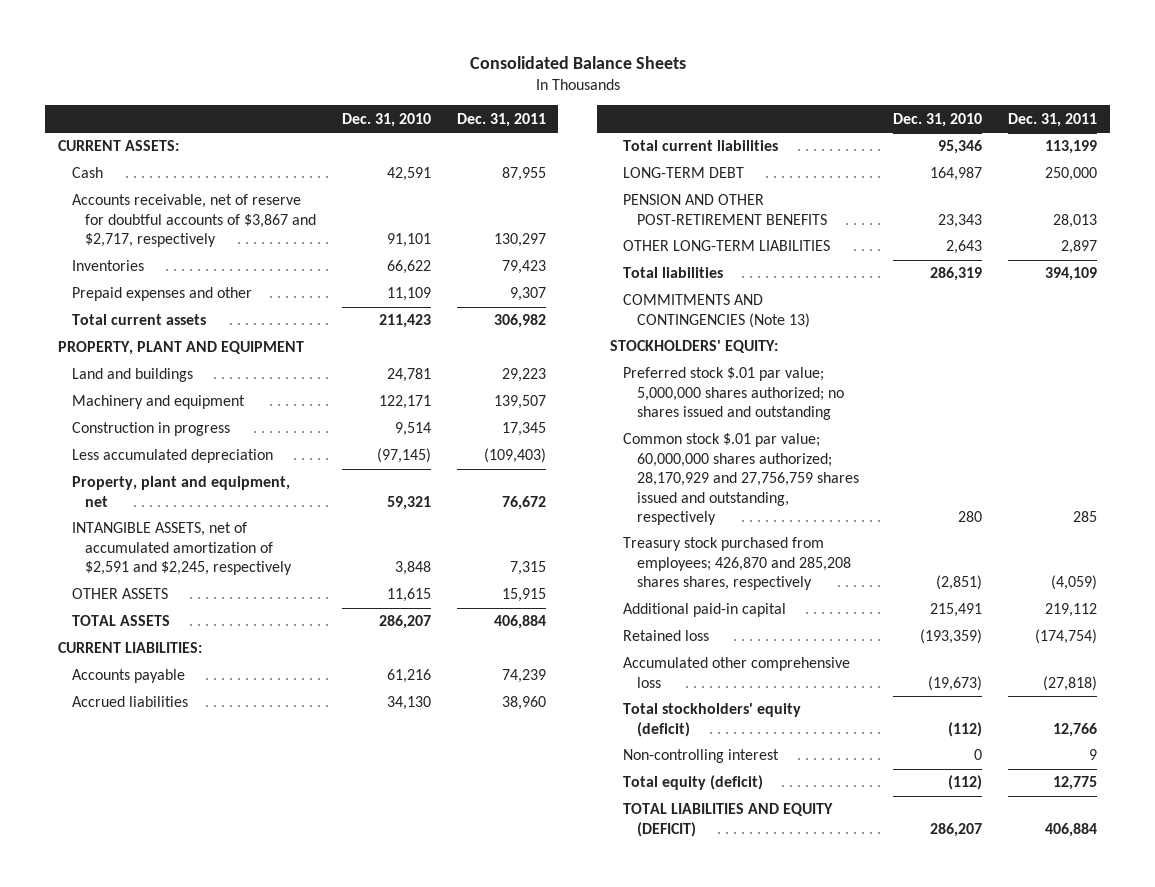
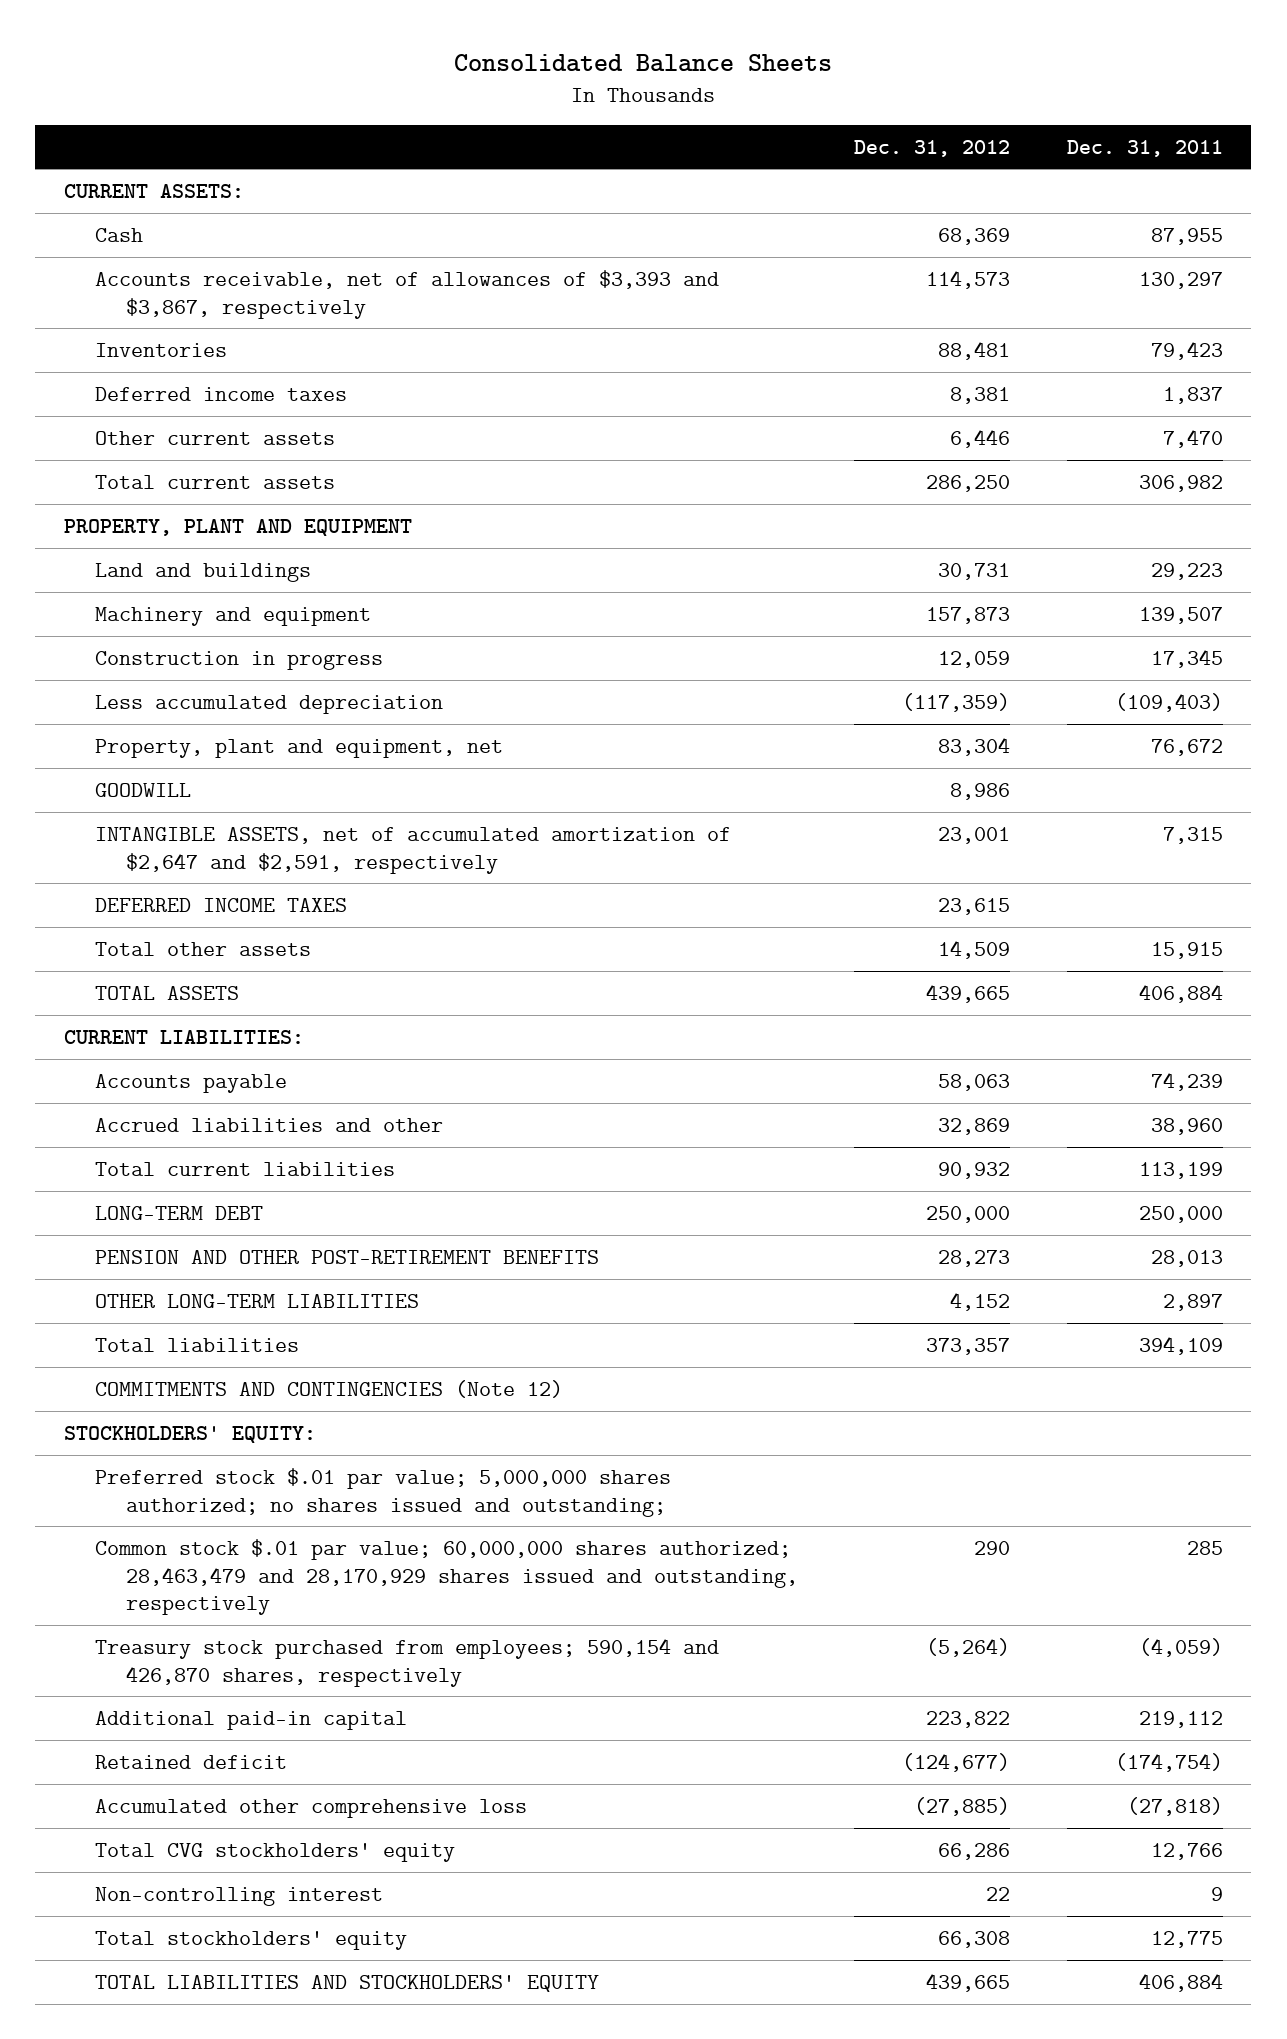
[342,112,432,127] Dec. 31, 2010 -> none
none -> [854,139,1011,157] Dec. 31, 2012
[71,194,317,248] Accounts receivable, net of reserve for doubtful accounts of $3,867 and $2,717, respectively -> [94,269,719,319] Accounts receivable, net of allowances of $3,393 and $3,867, respectively
[71,287,252,302] Prepaid expenses and other -> none
none -> [94,386,347,401] Deferred income taxes
none -> [94,430,335,445] Other current assets
none -> [94,782,191,797] GOODWILL
[71,522,293,576] INTANGIBLE ASSETS, net of accumulated amortization of $2,591 and $2,245, respectively -> [94,826,731,874] INTANGIBLE ASSETS, net of accumulated amortization of $2,647 and $2,591, respectively
none -> [94,897,347,912] DEFERRED INCOME TAXES
[71,588,168,600] OTHER ASSETS -> [94,941,311,956] Total other assets
[71,696,188,708] Accrued liabilities -> [94,1117,443,1132] Accrued liabilities and other
[623,294,810,328] COMMITMENTS AND CONTINGENCIES (Note 13) -> [94,1379,563,1398] COMMITMENTS AND CONTINGENCIES (Note 12)
[623,367,844,421] Preferred stock $.01 par value; 5,000,000 shares authorized; no shares issued and outstanding -> [94,1467,671,1517] Preferred stock $.01 par value; 5,000,000 shares authorized; no shares issued and outstanding;
[623,433,859,525] Common stock $.01 par value; 60,000,000 shares authorized; 28,170,929 and 27,756,759 shares issued and outstanding, respectively -> [94,1538,798,1616] Common stock $.01 par value; 60,000,000 shares authorized; 28,463,479 and 28,170,929 shares issued and outstanding, respectively
[623,537,851,591] Treasury stock purchased from employees; 426,870 and 285,208 shares shares, respectively -> [94,1637,719,1687] Treasury stock purchased from employees; 590,154 and 426,870 shares, respectively
[623,630,710,642] Retained loss -> [94,1754,287,1769] Retained deficit
[623,703,802,737] Total stockholders' equity (deficit) -> [94,1842,455,1862] Total CVG stockholders' equity
[623,775,764,791] Total equity (deficit) -> [94,1930,407,1950] Total stockholders' equity
[623,803,834,837] TOTAL LIABILITIES AND EQUITY (DEFICIT) -> [94,1974,599,1992] TOTAL LIABILITIES AND STOCKHOLDERS' EQUITY

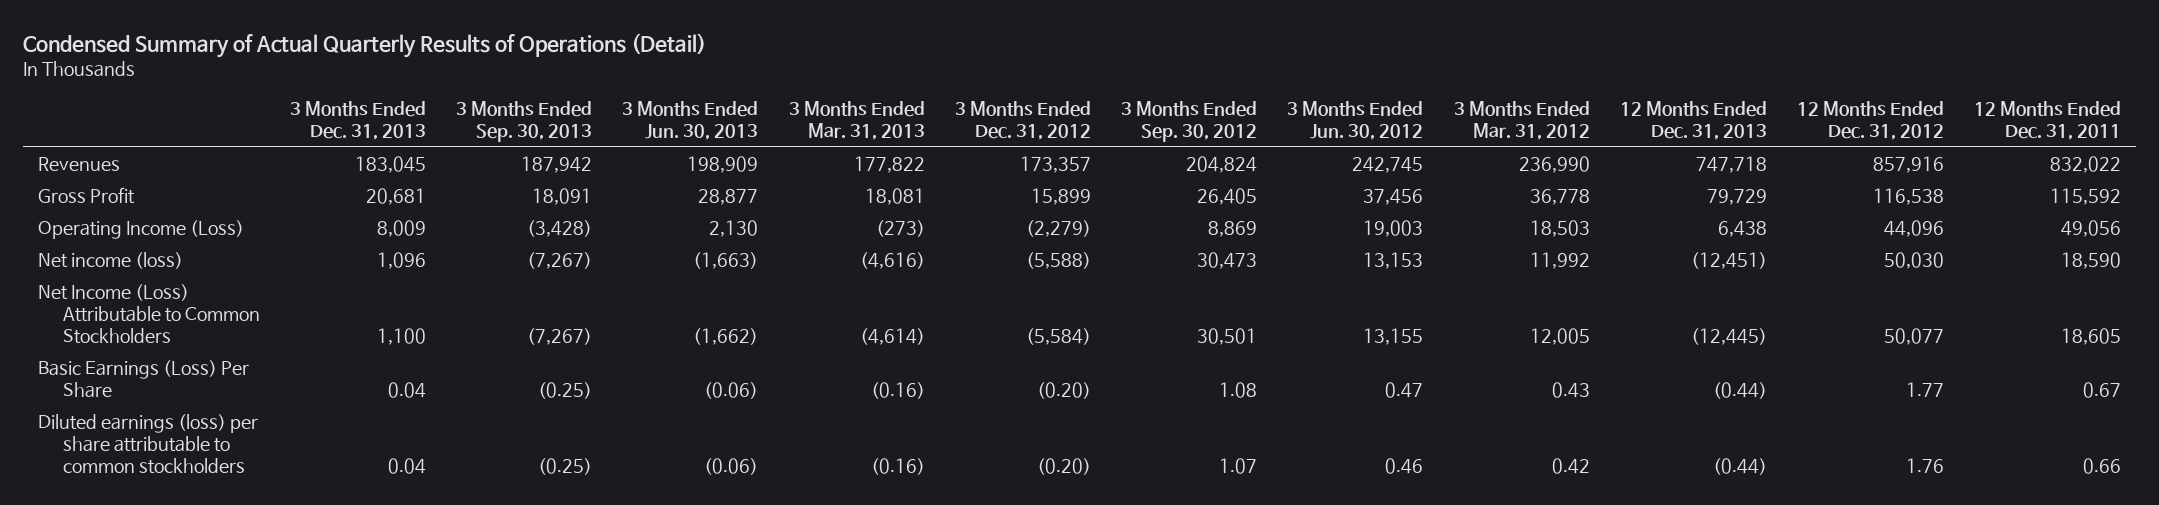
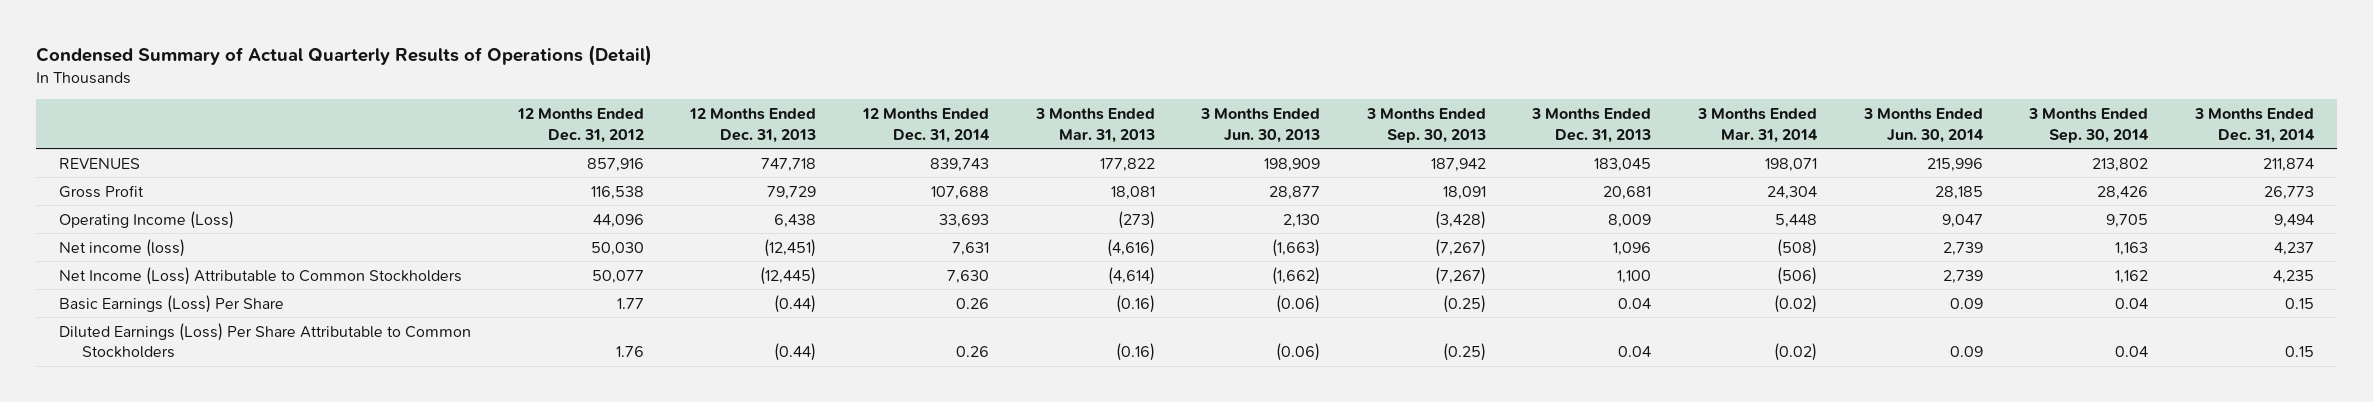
[954,101,1091,141] 3 Months Ended Dec. 31, 2012 -> none
[1121,101,1258,143] 3 Months Ended Sep. 30, 2012 -> none
[1287,101,1424,141] 3 Months Ended Jun. 30, 2012 -> none
[1453,101,1590,141] 3 Months Ended Mar. 31, 2012 -> none
[1974,101,2122,141] 12 Months Ended Dec. 31, 2011 -> none
none -> [861,107,990,143] 12 Months Ended Dec. 31, 2014
none -> [1697,107,1819,143] 3 Months Ended Mar. 31, 2014
none -> [1862,107,1984,143] 3 Months Ended Jun. 30, 2014
none -> [2028,107,2150,143] 3 Months Ended Sep. 30, 2014
none -> [2193,107,2315,143] 3 Months Ended Dec. 31, 2014
[37,157,120,172] Revenues -> [59,157,141,169] REVENUES
[37,414,258,475] Diluted earnings (loss) per share attributable to common stockholders -> [59,322,472,359] Diluted Earnings (Loss) Per Share Attributable to Common Stockholders

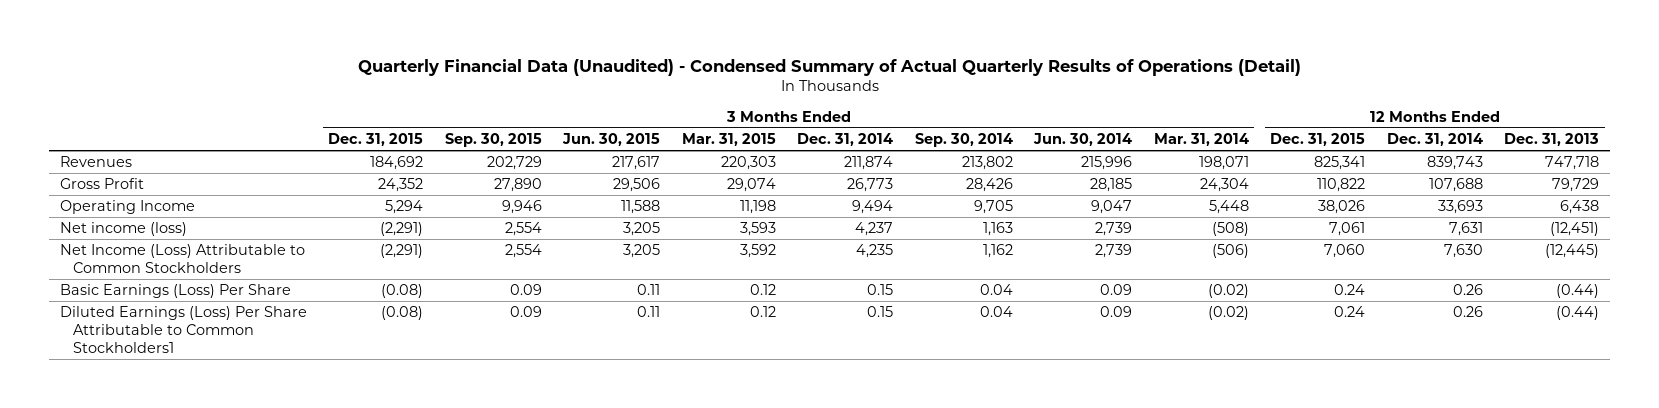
[35,44,652,66] Condensed Summary of Actual Quarterly Results of Operations (Detail) -> [357,58,1301,76] Quarterly Financial Data (Unaudited) - Condensed Summary of Actual Quarterly Results of Operations (Detail)
[516,107,644,143] 12 Months Ended Dec. 31, 2012 -> none
[1034,107,1155,143] 3 Months Ended Mar. 31, 2013 -> none
[1200,107,1321,143] 3 Months Ended Jun. 30, 2013 -> none
[1365,107,1486,143] 3 Months Ended Sep. 30, 2013 -> none
[1531,107,1652,143] 3 Months Ended Dec. 31, 2013 -> none
none -> [328,133,424,147] Dec. 31, 2015
none -> [444,133,542,148] Sep. 30, 2015
none -> [562,133,661,147] Jun. 30, 2015
none -> [681,133,776,147] Mar. 31, 2015
none -> [1270,133,1366,147] Dec. 31, 2015
[59,157,141,169] REVENUES -> [59,156,132,168] Revenues
[59,210,235,229] Operating Income (Loss) -> [59,200,195,215] Operating Income
[59,322,472,359] Diluted Earnings (Loss) Per Share Attributable to Common Stockholders -> [59,306,307,354] Diluted Earnings (Loss) Per Share Attributable to Common Stockholders1

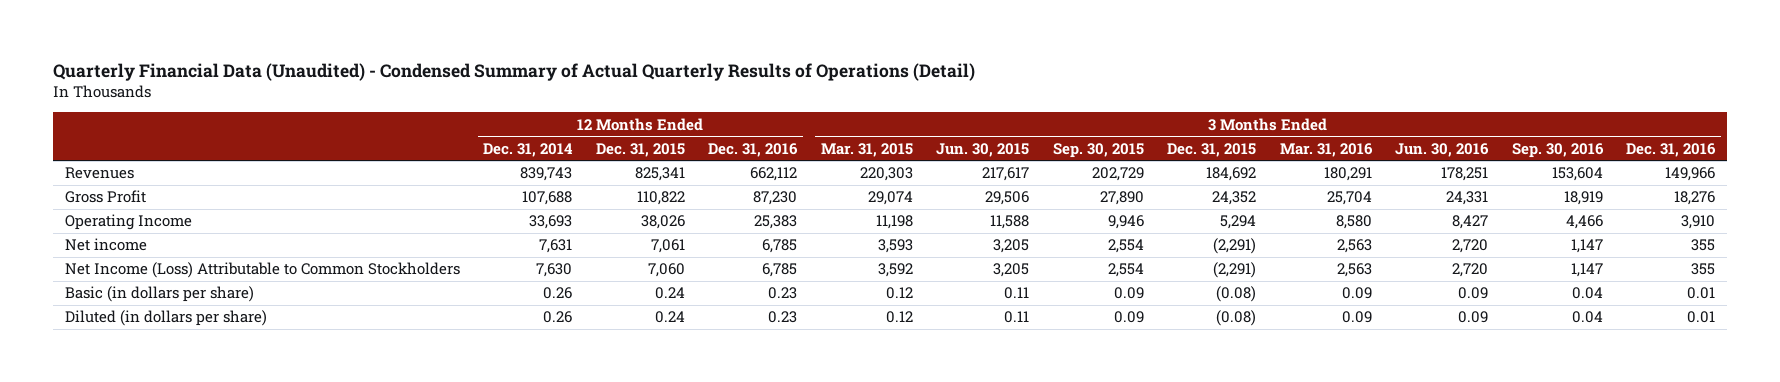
[797,133,894,147] Dec. 31, 2014 -> none
[914,133,1013,148] Sep. 30, 2014 -> none
[1033,133,1133,147] Jun. 30, 2014 -> none
[1153,133,1249,147] Mar. 31, 2014 -> none
[1504,133,1600,147] Dec. 31, 2013 -> none
none -> [708,142,799,157] Dec. 31, 2016
none -> [1279,142,1373,157] Mar. 31, 2016
none -> [1395,142,1490,157] Jun. 30, 2016
none -> [1511,142,1604,158] Sep. 30, 2016
none -> [1626,142,1717,157] Dec. 31, 2016
[59,222,187,237] Net income (loss) -> [64,238,147,252] Net income
[59,284,291,299] Basic Earnings (Loss) Per Share -> [64,286,254,303] Basic (in dollars per share)
[59,306,307,354] Diluted Earnings (Loss) Per Share Attributable to Common Stockholders1 -> [64,310,267,327] Diluted (in dollars per share)

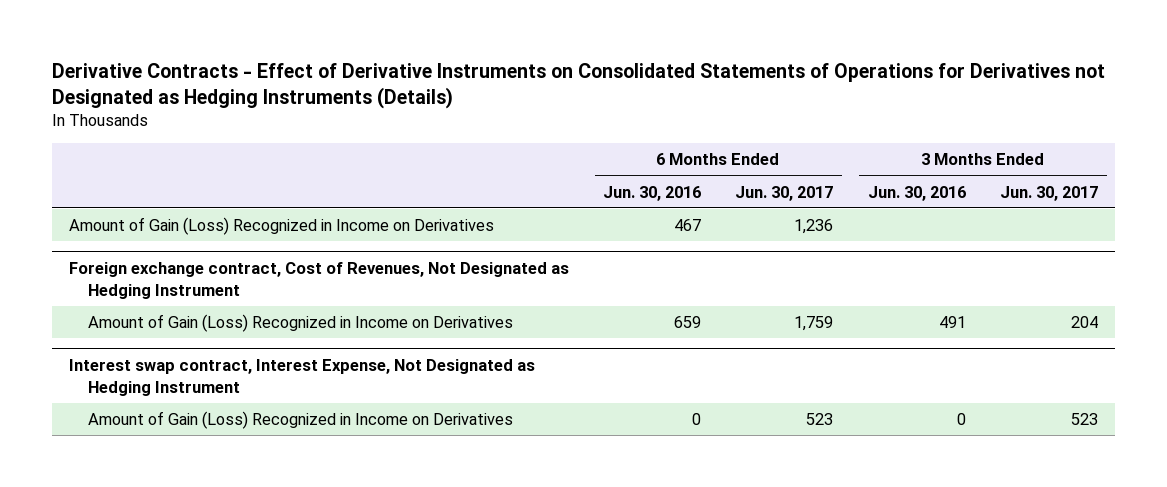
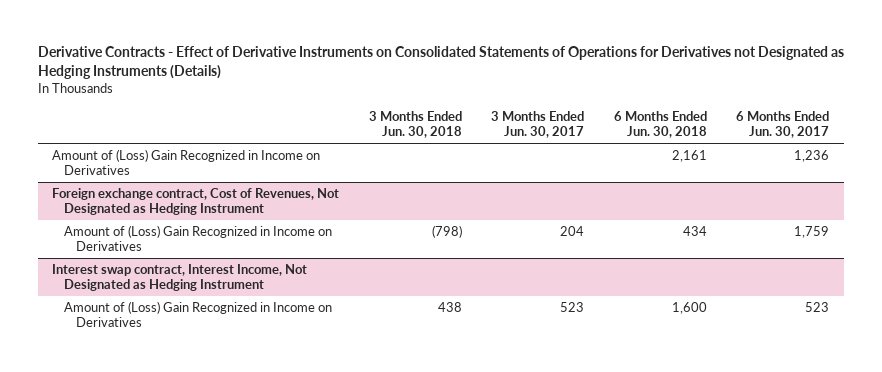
[603,185,702,201] Jun. 30, 2016 -> none
[867,185,966,201] Jun. 30, 2016 -> none
none -> [368,110,462,139] 3 Months Ended Jun. 30, 2018
none -> [613,110,707,139] 6 Months Ended Jun. 30, 2018
[68,217,494,236] Amount of Gain (Loss) Recognized in Income on Derivatives -> [52,148,321,176] Amount of (Loss) Gain Recognized in Income on Derivatives
[88,314,514,333] Amount of Gain (Loss) Recognized in Income on Derivatives -> [64,224,333,252] Amount of (Loss) Gain Recognized in Income on Derivatives
[68,359,535,396] Interest swap contract, Interest Expense, Not Designated as Hedging Instrument -> [52,263,308,292] Interest swap contract, Interest Income, Not Designated as Hedging Instrument
[88,411,514,430] Amount of Gain (Loss) Recognized in Income on Derivatives -> [64,300,333,328] Amount of (Loss) Gain Recognized in Income on Derivatives

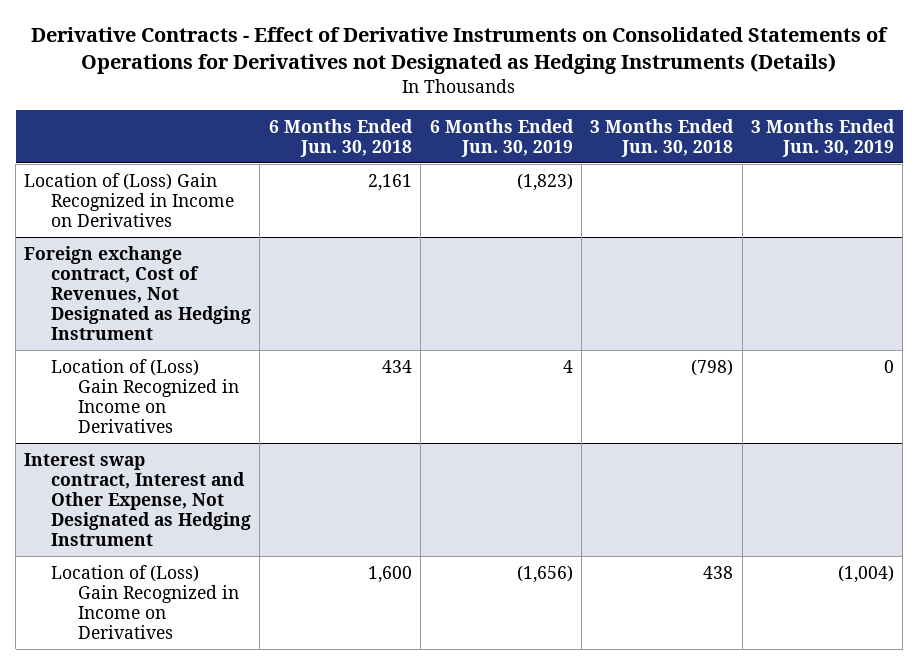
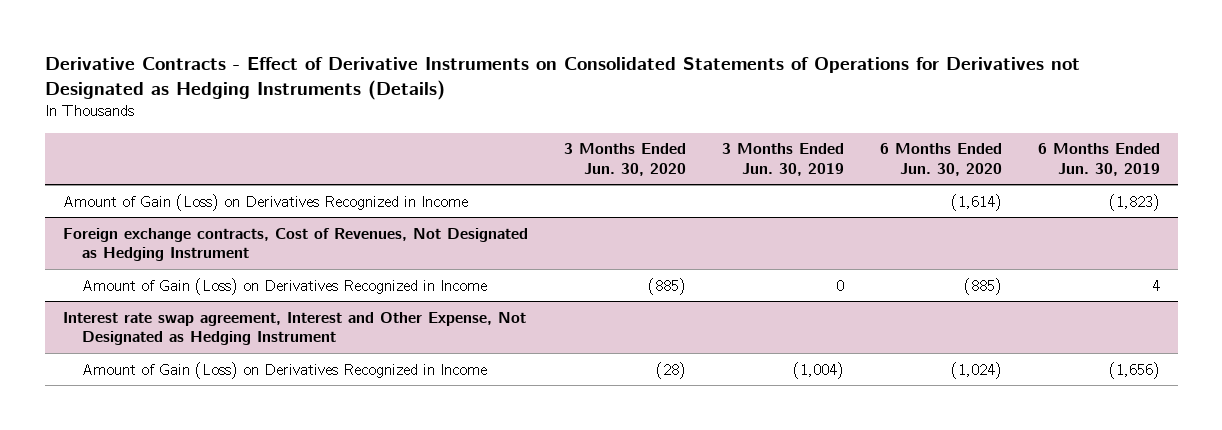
[268,118,413,157] 6 Months Ended Jun. 30, 2018 -> none
[590,118,735,157] 3 Months Ended Jun. 30, 2018 -> none
none -> [563,143,686,176] 3 Months Ended Jun. 30, 2020
none -> [879,143,1002,176] 6 Months Ended Jun. 30, 2020
[24,172,235,227] Location of (Loss) Gain Recognized in Income on Derivatives -> [62,193,468,211] Amount of Gain (Loss) on Derivatives Recognized in Income
[24,245,252,341] Foreign exchange contract, Cost of Revenues, Not Designated as Hedging Instrument -> [62,227,528,262] Foreign exchange contracts, Cost of Revenues, Not Designated as Hedging Instrument
[51,358,239,434] Location of (Loss) Gain Recognized in Income on Derivatives -> [82,277,488,295] Amount of Gain (Loss) on Derivatives Recognized in Income
[24,452,252,547] Interest swap contract, Interest and Other Expense, Not Designated as Hedging Instrument -> [62,311,526,346] Interest rate swap agreement, Interest and Other Expense, Not Designated as Hedging Instrument
[51,564,239,640] Location of (Loss) Gain Recognized in Income on Derivatives -> [82,361,488,379] Amount of Gain (Loss) on Derivatives Recognized in Income

